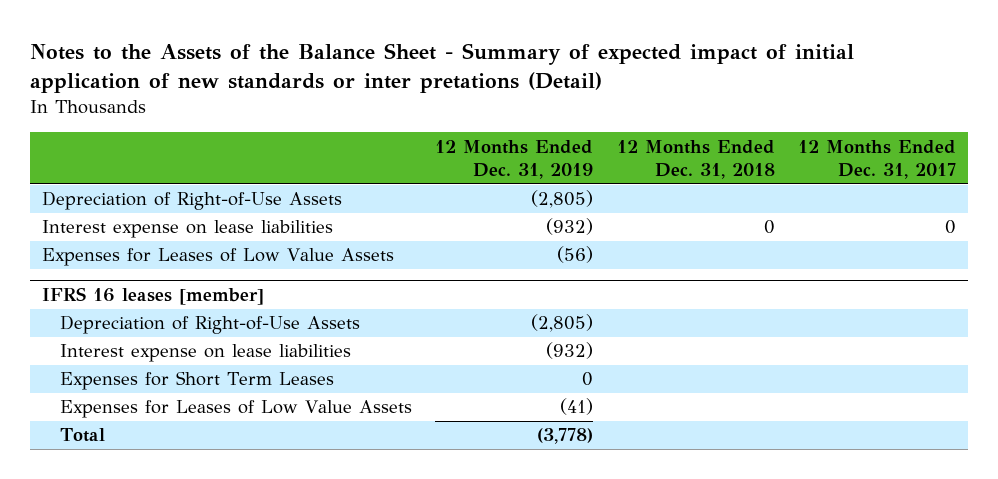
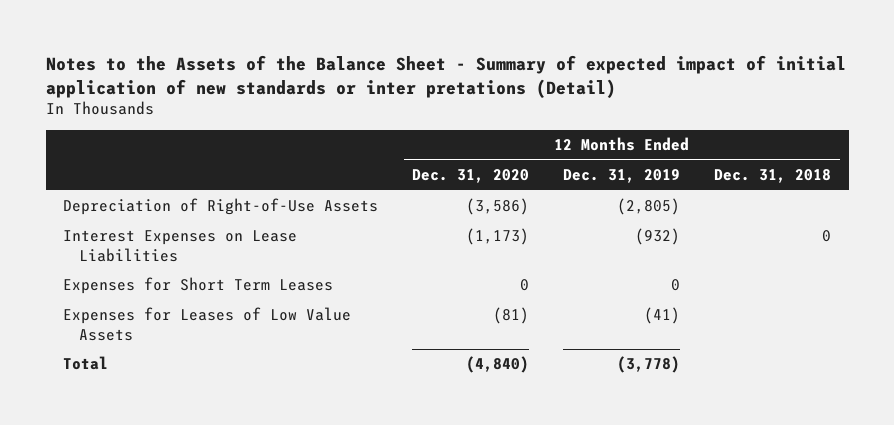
[798,139,957,180] 12 Months Ended Dec. 31, 2017 -> none
none -> [412,169,530,184] Dec. 31, 2020
[41,248,394,267] Expenses for Leases of Low Value Assets -> none
[41,287,264,306] IFRS 16 leases [member] -> none
[59,315,360,335] Depreciation of Right-of-Use Assets -> none
[59,344,351,363] Interest expense on lease liabilities -> none
[41,220,333,239] Interest expense on lease liabilities -> [62,230,297,262] Interest Expenses on Lease Liabilities

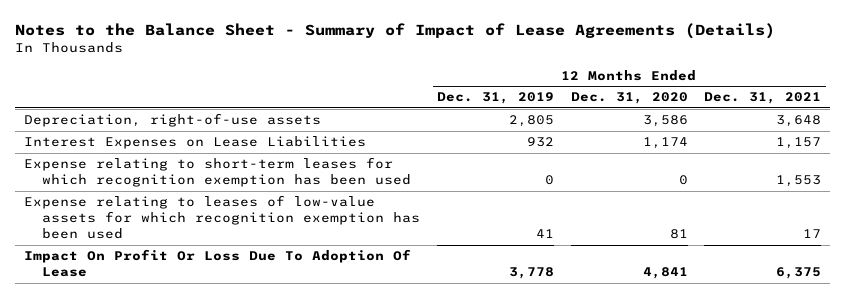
[45,54,846,98] Notes to the Assets of the Balance Sheet - Summary of expected impact of initial application of new standards or inter pretations (Detail) -> [15,22,776,39] Notes to the Balance Sheet - Summary of Impact of Lease Agreements (Details)
[714,169,832,184] Dec. 31, 2018 -> none
none -> [704,92,822,105] Dec. 31, 2021
[62,356,108,371] Total -> none
[62,198,378,216] Depreciation of Right-of-Use Assets -> [23,113,321,128] Depreciation, right-of-use assets
[466,198,530,216] (3,586) -> [642,115,688,128] 3,586
[617,198,681,216] (2,805) -> [508,115,554,128] 2,805
[466,228,530,246] (1,173) -> [642,137,688,150] 1,174
[635,228,681,246] (932) -> [526,137,554,148] 932
[62,277,333,295] Expenses for Short Term Leases -> [23,157,412,188] Expense relating to short-term leases for which recognition exemption has been used
[62,307,351,341] Expenses for Leases of Low Value Assets -> [23,195,421,240] Expense relating to leases of low-value assets for which recognition exemption has been used
[493,307,530,325] (81) -> [669,229,688,240] 81
[644,307,681,325] (41) -> [535,229,554,239] 41
none -> [23,249,411,278] Impact On Profit Or Loss Due To Adoption Of Lease

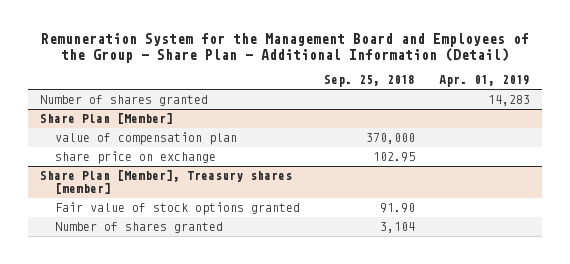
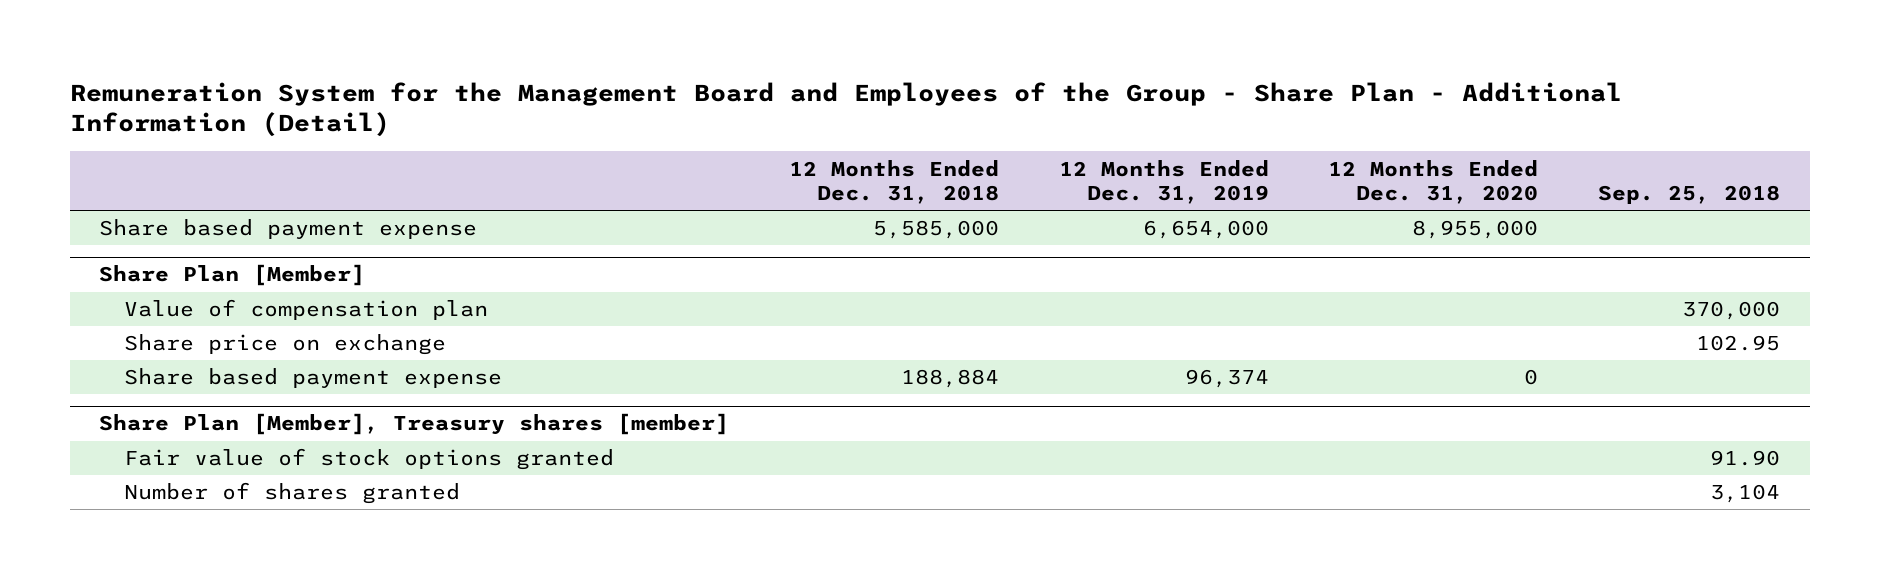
[439,75,531,88] Apr. 01, 2019 -> none
none -> [789,159,1000,205] 12 Months Ended Dec. 31, 2018
none -> [1058,159,1269,205] 12 Months Ended Dec. 31, 2019
none -> [1328,159,1539,205] 12 Months Ended Dec. 31, 2020
[40,95,209,107] Number of shares granted -> none
none -> [99,219,478,240] Share based payment expense
[54,132,237,146] value of compensation plan -> [123,299,488,321] Value of compensation plan
[54,151,216,165] share price on exchange -> [123,334,446,356] Share price on exchange
none -> [123,368,502,389] Share based payment expense

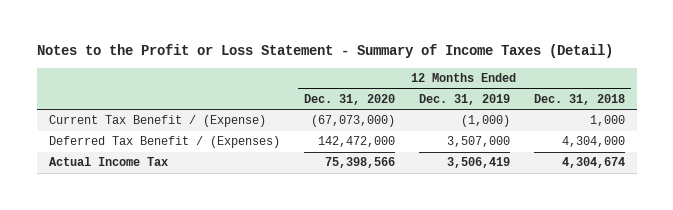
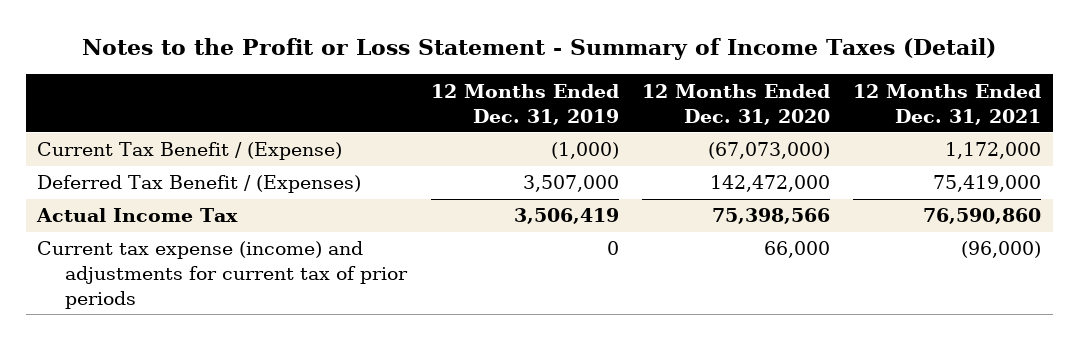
[533,93,625,105] Dec. 31, 2018 -> none
none -> [853,83,1042,125] 12 Months Ended Dec. 31, 2021
none -> [37,241,409,309] Current tax expense (income) and adjustments for current tax of prior periods

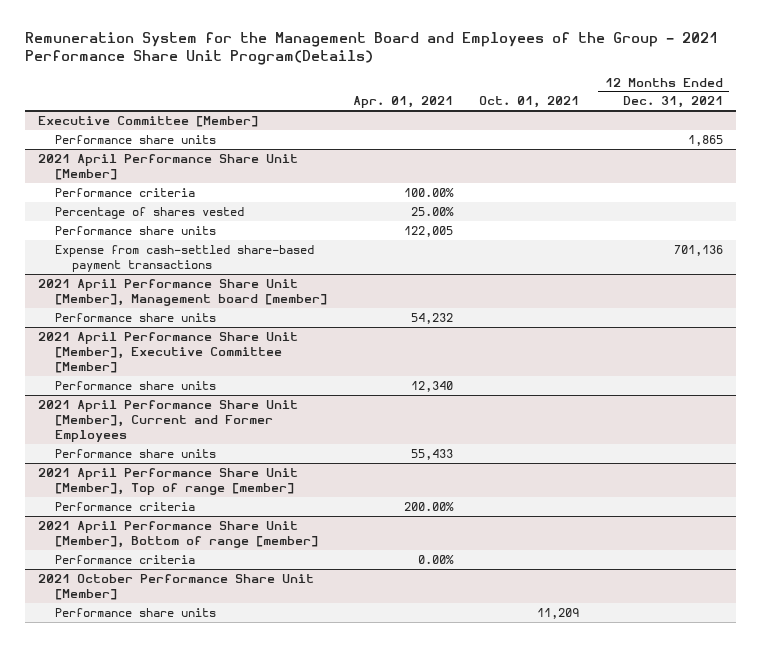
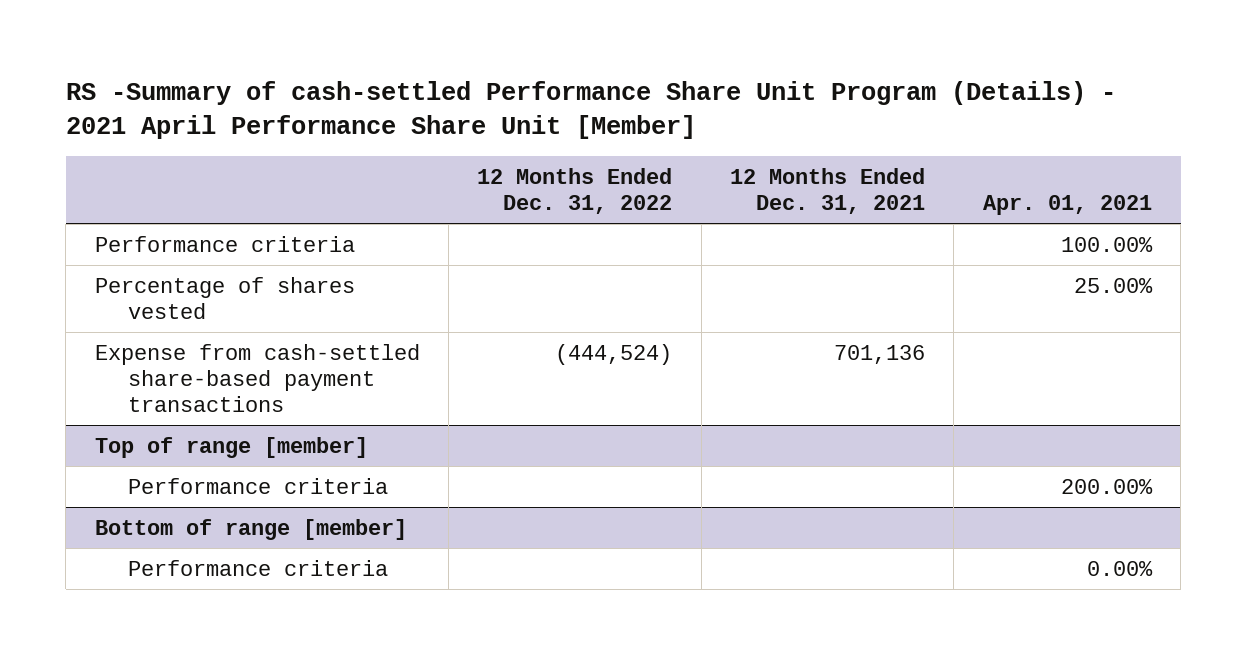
[24,31,718,66] Remuneration System for the Management Board and Employees of the Group - 2021 Performance Share Unit Program(Details) -> [65,80,1116,140] RS -Summary of cash-settled Performance Share Unit Program (Details) - 2021 April Performance Share Unit [Member]
[478,96,579,109] Oct. 01, 2021 -> none
none -> [477,167,673,215] 12 Months Ended Dec. 31, 2022
[37,115,258,127] Executive Committee [Member] -> none
[54,134,216,144] Performance share units -> none
[37,153,298,180] 2021 April Performance Share Unit [Member] -> none
[54,225,216,235] Performance share units -> none
[37,278,327,306] 2021 April Performance Share Unit [Member], Management board [member] -> none
[54,312,216,322] Performance share units -> none
[37,331,298,374] 2021 April Performance Share Unit [Member], Executive Committee [Member] -> none
[54,380,216,390] Performance share units -> none
[37,399,298,443] 2021 April Performance Share Unit [Member], Current and Former Employees -> none
[54,448,216,458] Performance share units -> none
[37,467,298,495] 2021 April Performance Share Unit [Member], Top of range [member] -> none
none -> [94,436,368,458] Top of range [member]
[37,520,318,548] 2021 April Performance Share Unit [Member], Bottom of range [member] -> none
none -> [94,518,407,540] Bottom of range [member]
[37,573,314,600] 2021 October Performance Share Unit [Member] -> none
[54,607,216,617] Performance share units -> none

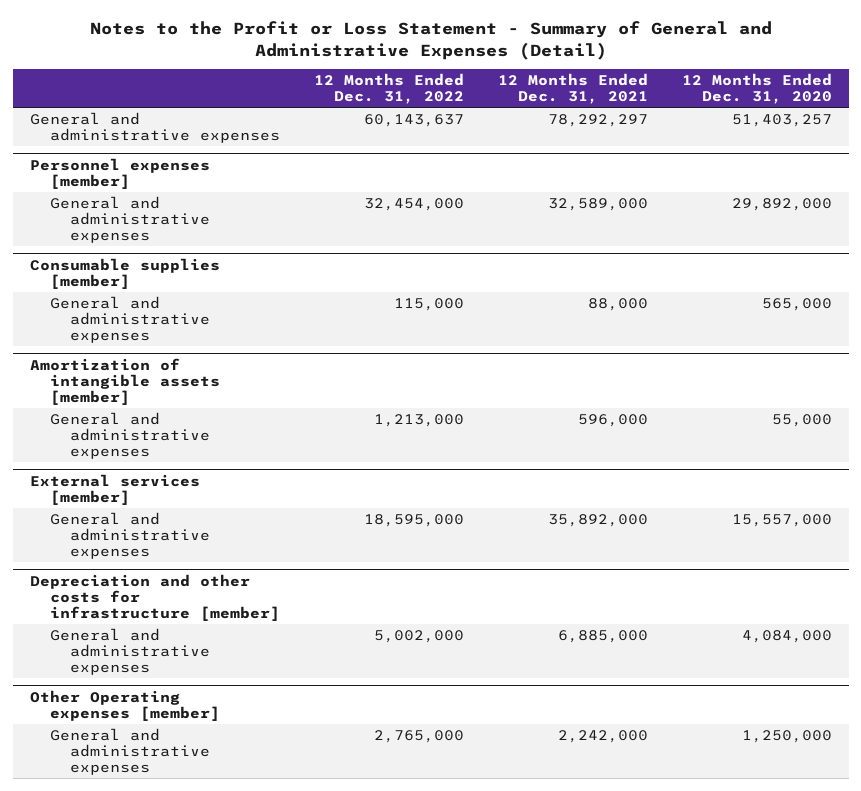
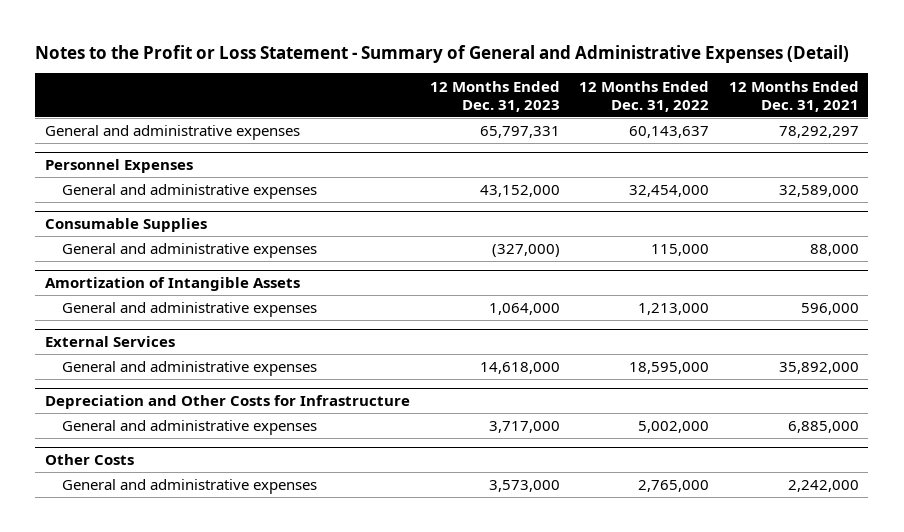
[681,73,832,105] 12 Months Ended Dec. 31, 2020 -> none
none -> [429,80,560,112] 12 Months Ended Dec. 31, 2023
[29,157,210,189] Personnel expenses [member] -> [45,159,194,174] Personnel Expenses
[29,257,220,289] Consumable supplies [member] -> [45,218,208,233] Consumable Supplies
[29,357,220,405] Amortization of intangible assets [member] -> [45,277,301,292] Amortization of Intangible Assets
[29,473,200,505] External services [member] -> [45,336,176,348] External Services
[29,573,280,621] Depreciation and other costs for infrastructure [member] -> [45,395,411,410] Depreciation and Other Costs for Infrastructure
[29,689,220,721] Other Operating expenses [member] -> [45,454,135,466] Other Costs

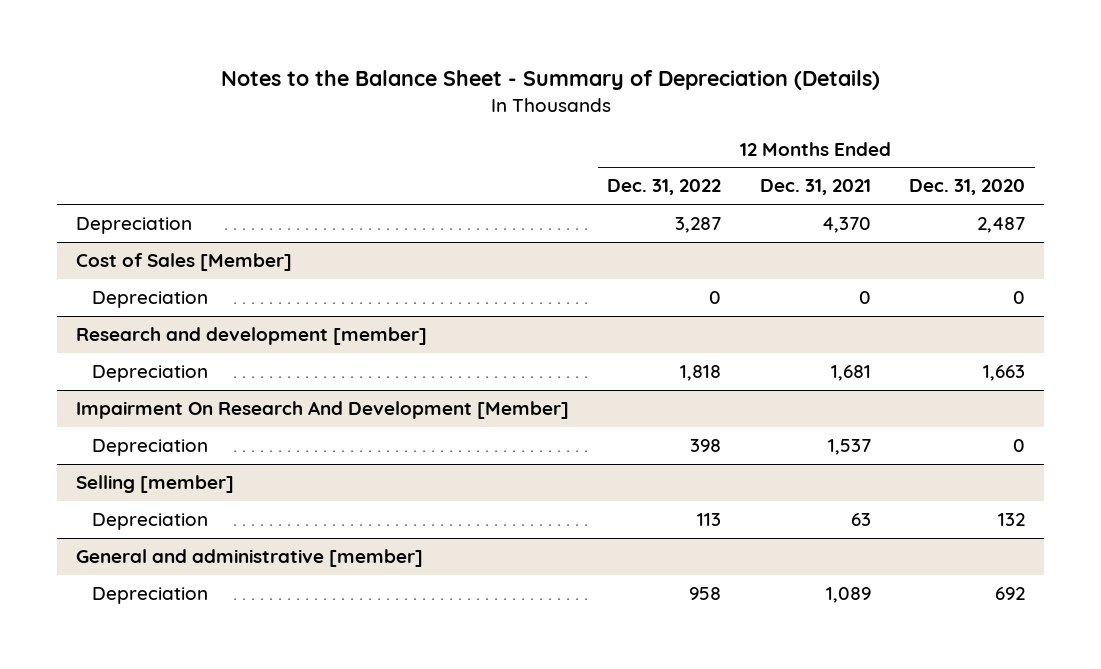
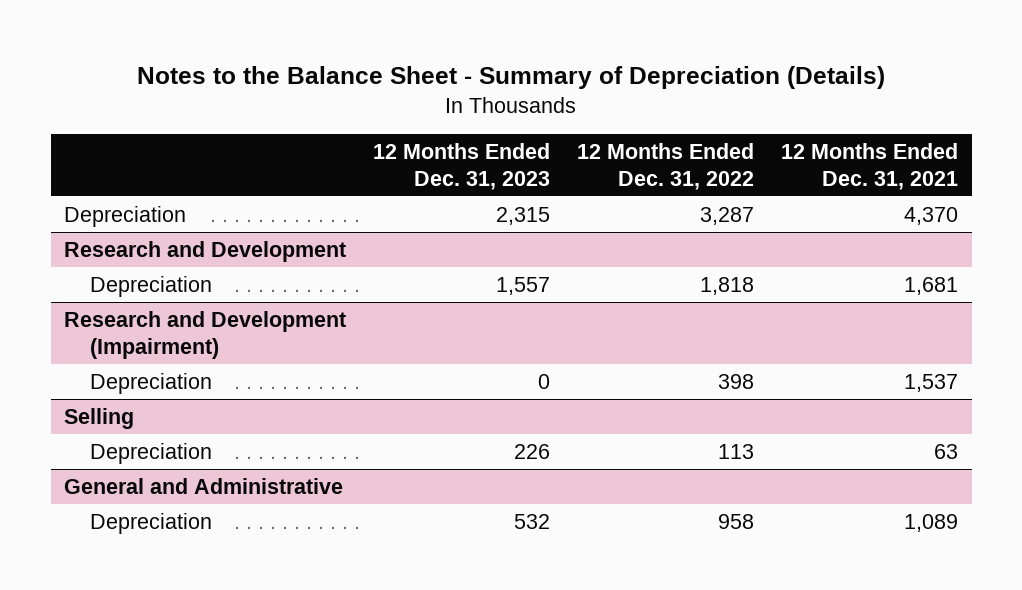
[908,179,1025,196] Dec. 31, 2020 -> none
none -> [373,142,551,190] 12 Months Ended Dec. 31, 2023
[76,253,293,272] Cost of Sales [Member] -> none
[91,291,208,309] Depreciation -> none
[76,327,428,346] Research and development [member] -> [64,240,347,262] Research and Development
[76,401,570,420] Impairment On Research And Development [Member] -> [64,310,347,359] Research and Development (Impairment)
[76,475,235,494] Selling [member] -> [64,407,135,429] Selling
[76,549,424,568] General and administrative [member] -> [64,477,344,494] General and Administrative

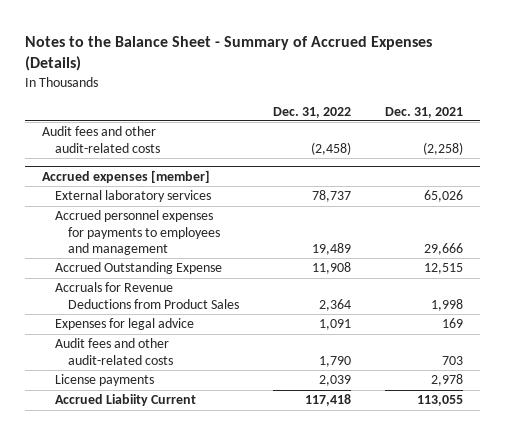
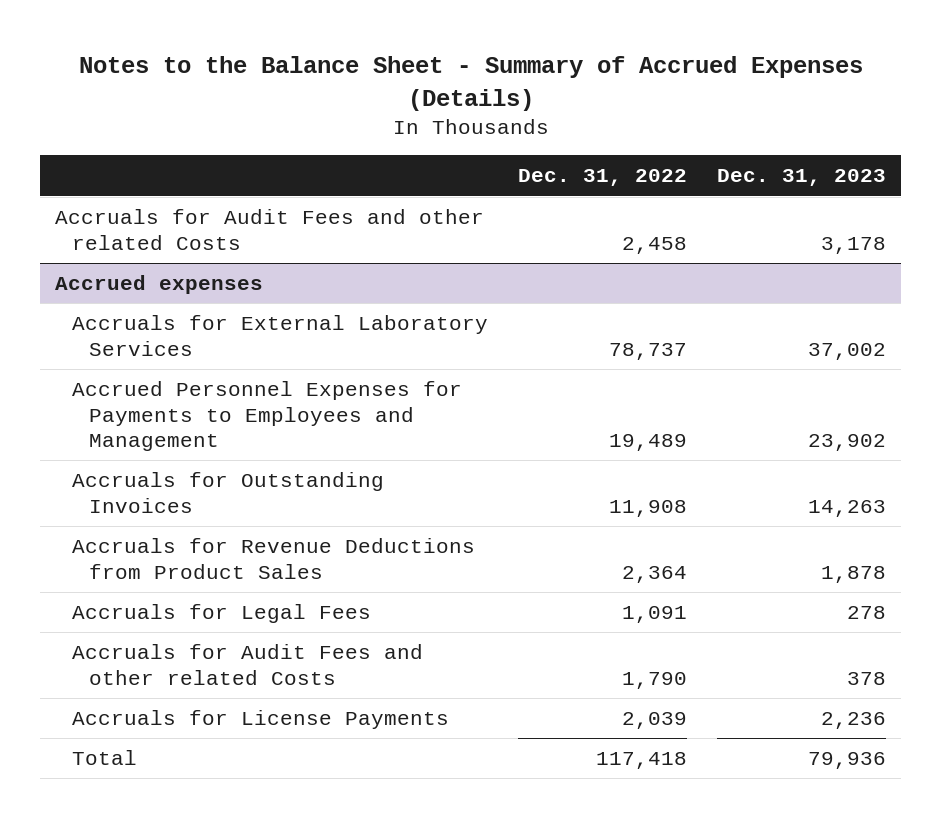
[384,106,463,118] Dec. 31, 2021 -> none
none -> [716,169,886,187] Dec. 31, 2023
[42,126,160,153] Audit fees and other audit-related costs -> [55,209,485,250] Accruals for Audit Fees and other related Costs
[310,141,351,155] (2,458) -> [621,236,687,254] 2,458
[42,169,211,183] Accrued expenses [member] -> [55,275,264,295] Accrued expenses
[54,190,211,203] External laboratory services -> [71,315,488,356] Accruals for External Laboratory Services
[54,210,220,255] Accrued personnel expenses for payments to employees and management -> [71,381,462,451] Accrued Personnel Expenses for Payments to Employees and Management
[54,262,222,275] Accrued Outstanding Expense -> [71,472,384,513] Accruals for Outstanding Invoices
[54,318,194,331] Expenses for legal advice -> [71,604,371,624] Accruals for Legal Fees
[54,338,173,365] Audit fees and other audit-related costs -> [71,644,423,685] Accruals for Audit Fees and other related Costs
[54,374,154,387] License payments -> [71,710,449,730] Accruals for License Payments
[54,394,196,407] Accrued Liabiity Current -> [71,750,137,766] Total

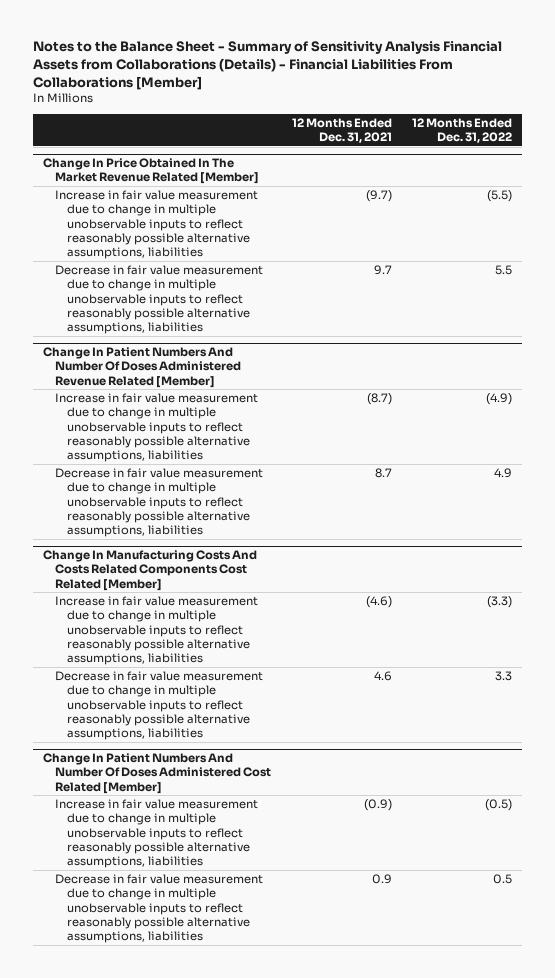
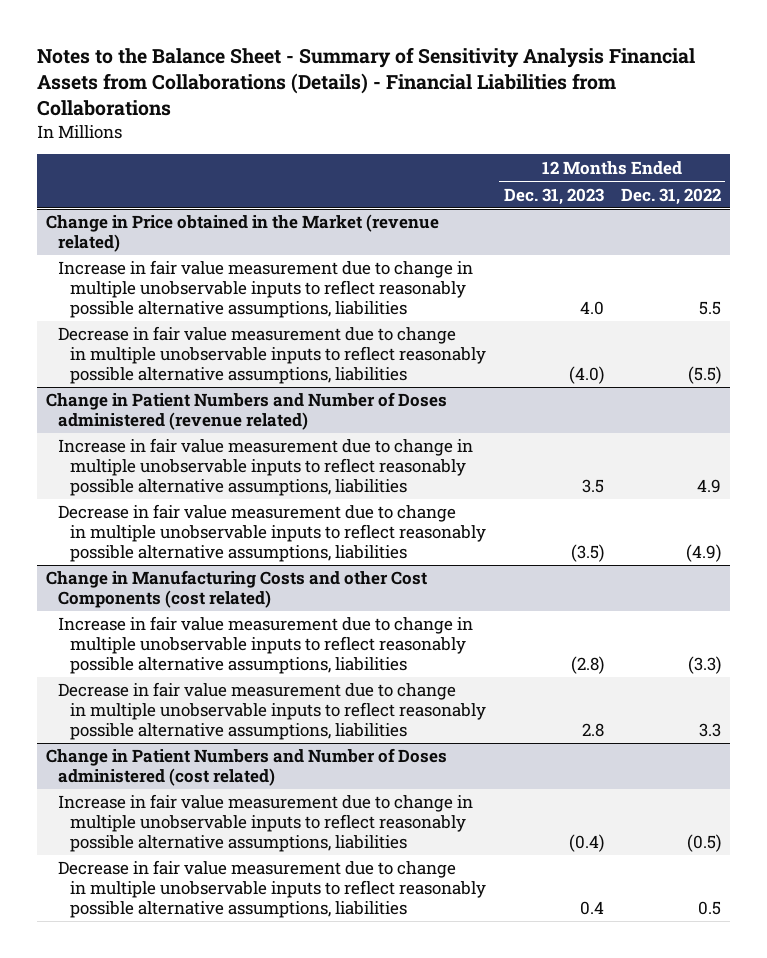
[33,41,503,90] Notes to the Balance Sheet - Summary of Sensitivity Analysis Financial Assets from Collaborations (Details) - Financial Liabilities From Collaborations [Member] -> [36,46,695,117] Notes to the Balance Sheet - Summary of Sensitivity Analysis Financial Assets from Collaborations (Details) - Financial Liabilities from Collaborations
[291,118,392,144] 12 Months Ended Dec. 31, 2021 -> none
none -> [503,187,604,205] Dec. 31, 2023
[43,158,260,185] Change In Price Obtained In The Market Revenue Related [Member] -> [45,214,439,253] Change in Price obtained in the Market (revenue related)
[486,190,512,203] (5.5) -> [699,300,722,315] 5.5
[494,265,512,276] 5.5 -> [688,365,722,384] (5.5)
[43,347,242,388] Change In Patient Numbers And Number Of Doses Administered Revenue Related [Member] -> [45,392,447,431] Change in Patient Numbers and Number of Doses administered (revenue related)
[485,393,512,406] (4.9) -> [697,478,722,493] 4.9
[493,468,512,479] 4.9 -> [686,543,722,562] (4.9)
[43,550,258,591] Change In Manufacturing Costs And Costs Related Components Cost Related [Member] -> [45,570,427,609] Change in Manufacturing Costs and other Cost Components (cost related)
[43,753,272,794] Change In Patient Numbers And Number Of Doses Administered Cost Related [Member] -> [45,748,447,787] Change in Patient Numbers and Number of Doses administered (cost related)

